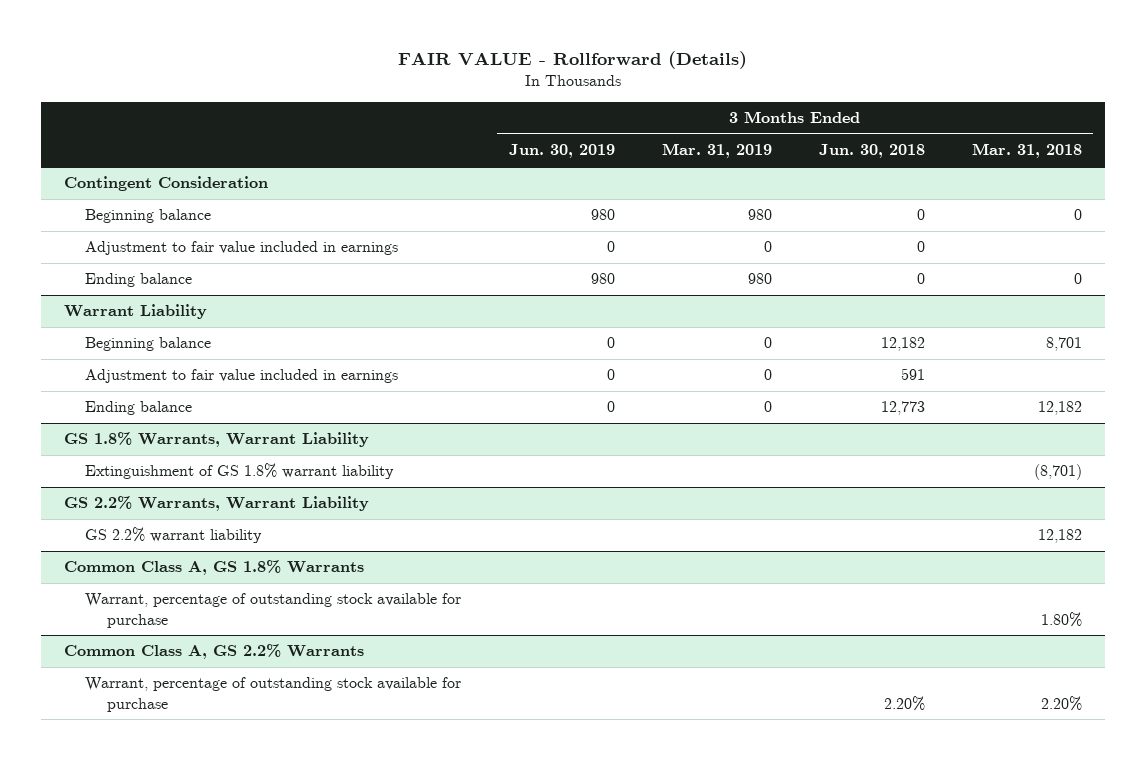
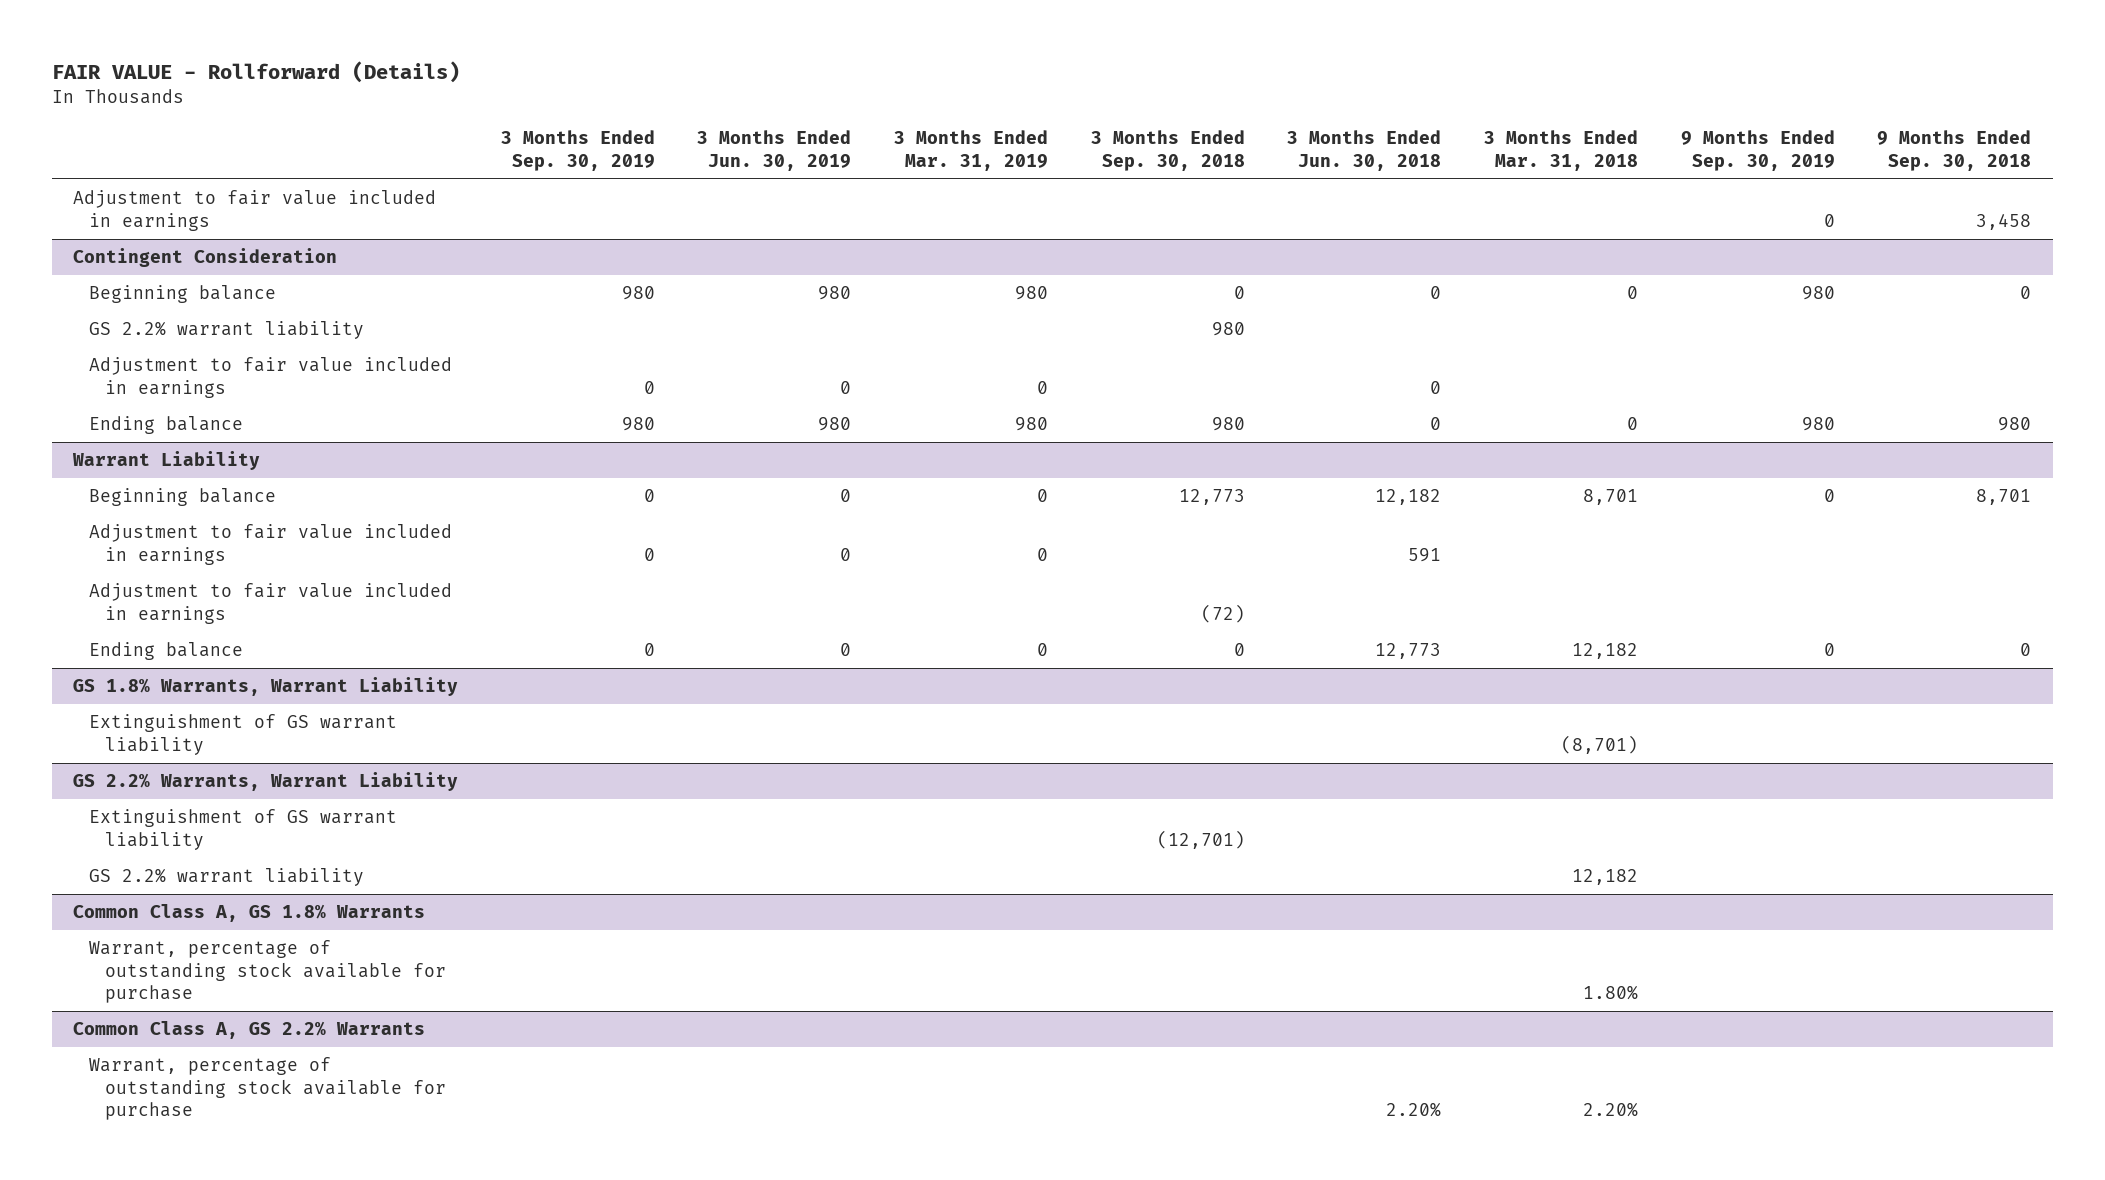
none -> [500,130,655,171] 3 Months Ended Sep. 30, 2019
none -> [1090,130,1245,171] 3 Months Ended Sep. 30, 2018
none -> [1680,130,1835,171] 9 Months Ended Sep. 30, 2019
none -> [1877,130,2032,171] 9 Months Ended Sep. 30, 2018
none -> [73,190,437,231] Adjustment to fair value included in earnings
none -> [89,321,365,340] GS 2.2% warrant liability
none -> [89,583,453,624] Adjustment to fair value included in earnings
[85,463,395,480] Extinguishment of GS 1.8% warrant liability -> [89,714,398,755] Extinguishment of GS warrant liability
none -> [89,809,398,850] Extinguishment of GS warrant liability

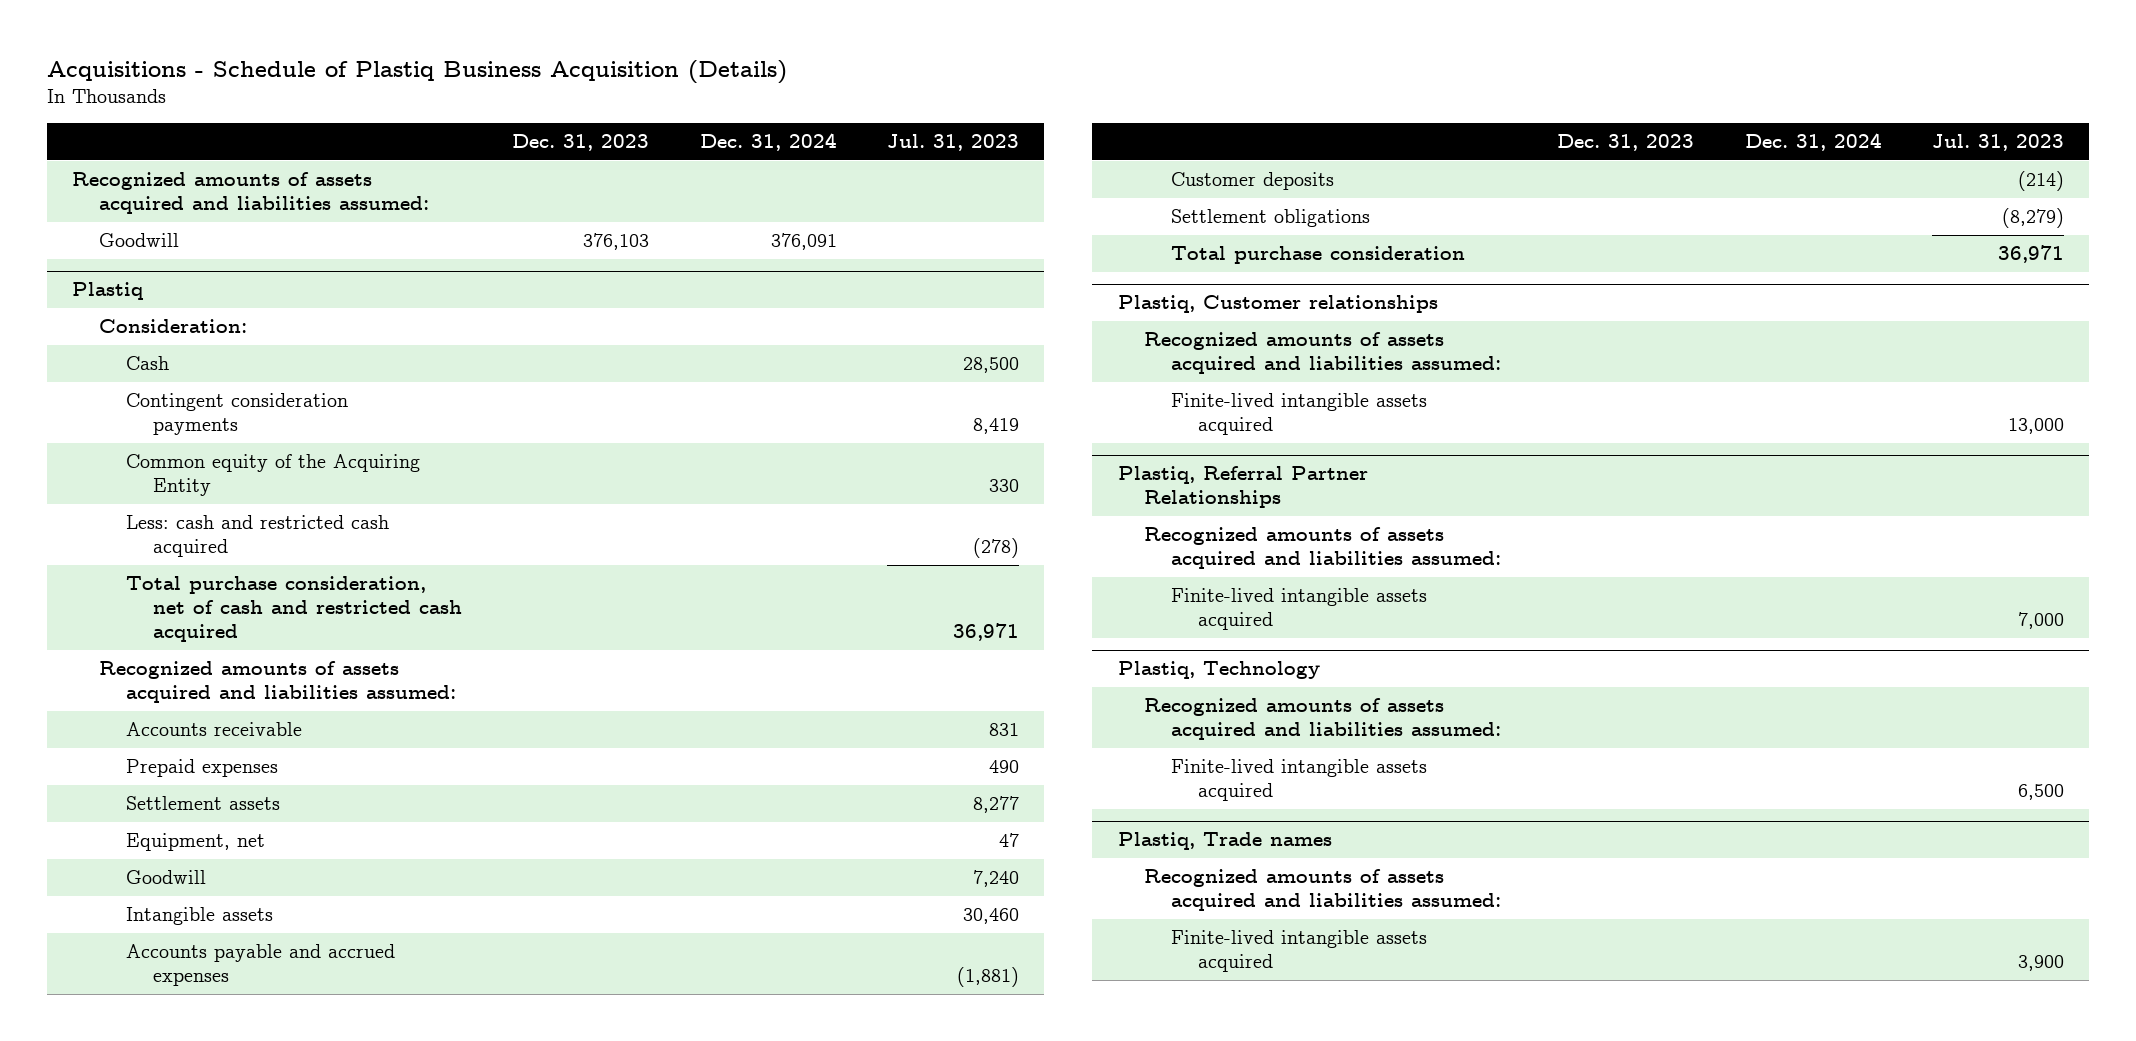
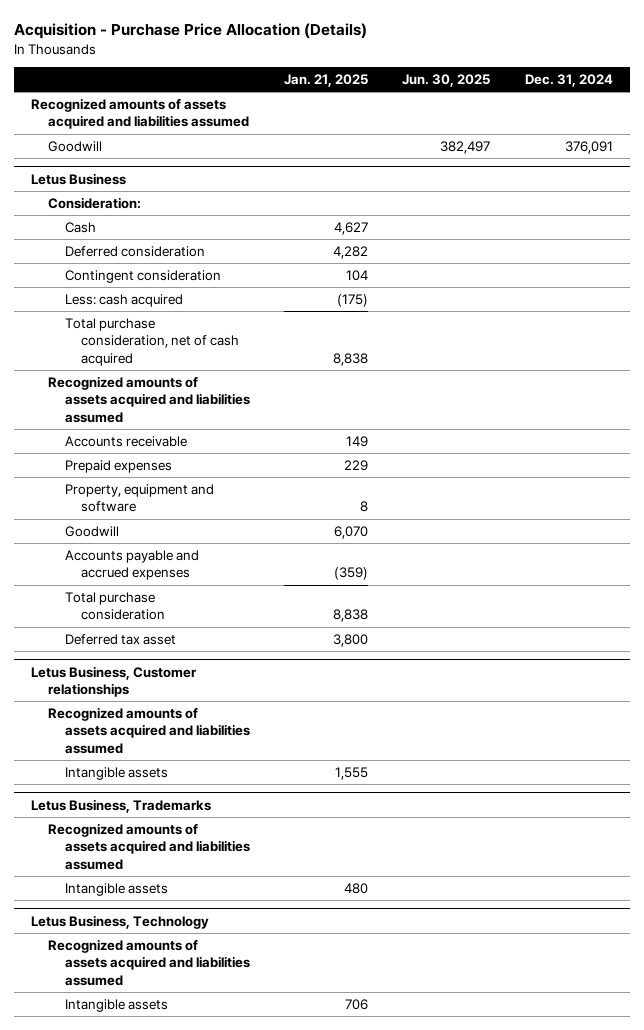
[47,60,788,85] Acquisitions - Schedule of Plastiq Business Acquisition (Details) -> [14,23,368,40] Acquisition - Purchase Price Allocation (Details)
[512,133,650,151] Dec. 31, 2023 -> none
[886,133,1019,151] Jul. 31, 2023 -> none
none -> [284,73,369,87] Jan. 21, 2025
none -> [402,73,491,87] Jun. 30, 2025
[72,172,430,215] Recognized amounts of assets acquired and liabilities assumed: -> [31,97,249,130] Recognized amounts of assets acquired and liabilities assumed
[72,282,145,301] Plastiq -> none
[99,319,248,334] Consideration: -> none
[126,356,170,371] Cash -> none
[126,393,349,436] Contingent consideration payments -> none
[126,454,421,497] Common equity of the Acquiring Entity -> none
[126,515,390,558] Less: cash and restricted cash acquired -> none
[126,576,462,643] Total purchase consideration, net of cash and restricted cash acquired -> none
[99,661,457,704] Recognized amounts of assets acquired and liabilities assumed: -> none
[126,722,303,737] Accounts receivable -> none
[126,759,279,778] Prepaid expenses -> none
[126,796,281,811] Settlement assets -> none
[126,833,266,852] Equipment, net -> none
[126,870,207,885] Goodwill -> none
[126,907,274,926] Intangible assets -> none
[126,944,396,987] Accounts payable and accrued expenses -> none
[1171,172,1335,191] Customer deposits -> none
[1171,209,1371,228] Settlement obligations -> none
[1171,246,1466,265] Total purchase consideration -> none
[1117,295,1438,314] Plastiq, Customer relationships -> none
[1144,332,1502,375] Recognized amounts of assets acquired and liabilities assumed: -> none
[1171,393,1428,436] Finite-lived intangible assets acquired -> none
[1117,466,1368,509] Plastiq, Referral Partner Relationships -> none
[1144,527,1502,570] Recognized amounts of assets acquired and liabilities assumed: -> none
[1171,588,1428,631] Finite-lived intangible assets acquired -> none
[1117,661,1320,680] Plastiq, Technology -> none
[1144,698,1502,741] Recognized amounts of assets acquired and liabilities assumed: -> none
[1171,759,1428,802] Finite-lived intangible assets acquired -> none
[1117,832,1332,851] Plastiq, Trade names -> none
[1144,869,1502,912] Recognized amounts of assets acquired and liabilities assumed: -> none
[1171,930,1428,973] Finite-lived intangible assets acquired -> none
none -> [31,172,127,185] Letus Business
none -> [47,196,141,209] Consideration:
none -> [64,221,96,233] Cash
none -> [64,245,205,257] Deferred consideration
none -> [64,269,221,283] Contingent consideration
none -> [64,293,183,307] Less: cash acquired
none -> [64,317,240,367] Total purchase consideration, net of cash acquired
none -> [47,375,250,424] Recognized amounts of assets acquired and liabilities assumed
none -> [64,435,187,447] Accounts receivable
none -> [64,459,172,473] Prepaid expenses
none -> [64,483,214,513] Property, equipment and software
none -> [64,525,119,537] Goodwill
none -> [64,549,199,581] Accounts payable and accrued expenses
none -> [64,591,166,621] Total purchase consideration
none -> [64,633,176,645] Deferred tax asset
none -> [31,665,198,698] Letus Business, Customer relationships
none -> [47,706,250,755] Recognized amounts of assets acquired and liabilities assumed
none -> [64,766,168,780] Intangible assets
none -> [31,798,212,813] Letus Business, Trademarks
none -> [47,822,250,871] Recognized amounts of assets acquired and liabilities assumed
none -> [64,882,168,896] Intangible assets
none -> [31,914,210,929] Letus Business, Technology
none -> [47,938,250,987] Recognized amounts of assets acquired and liabilities assumed
none -> [64,998,168,1012] Intangible assets

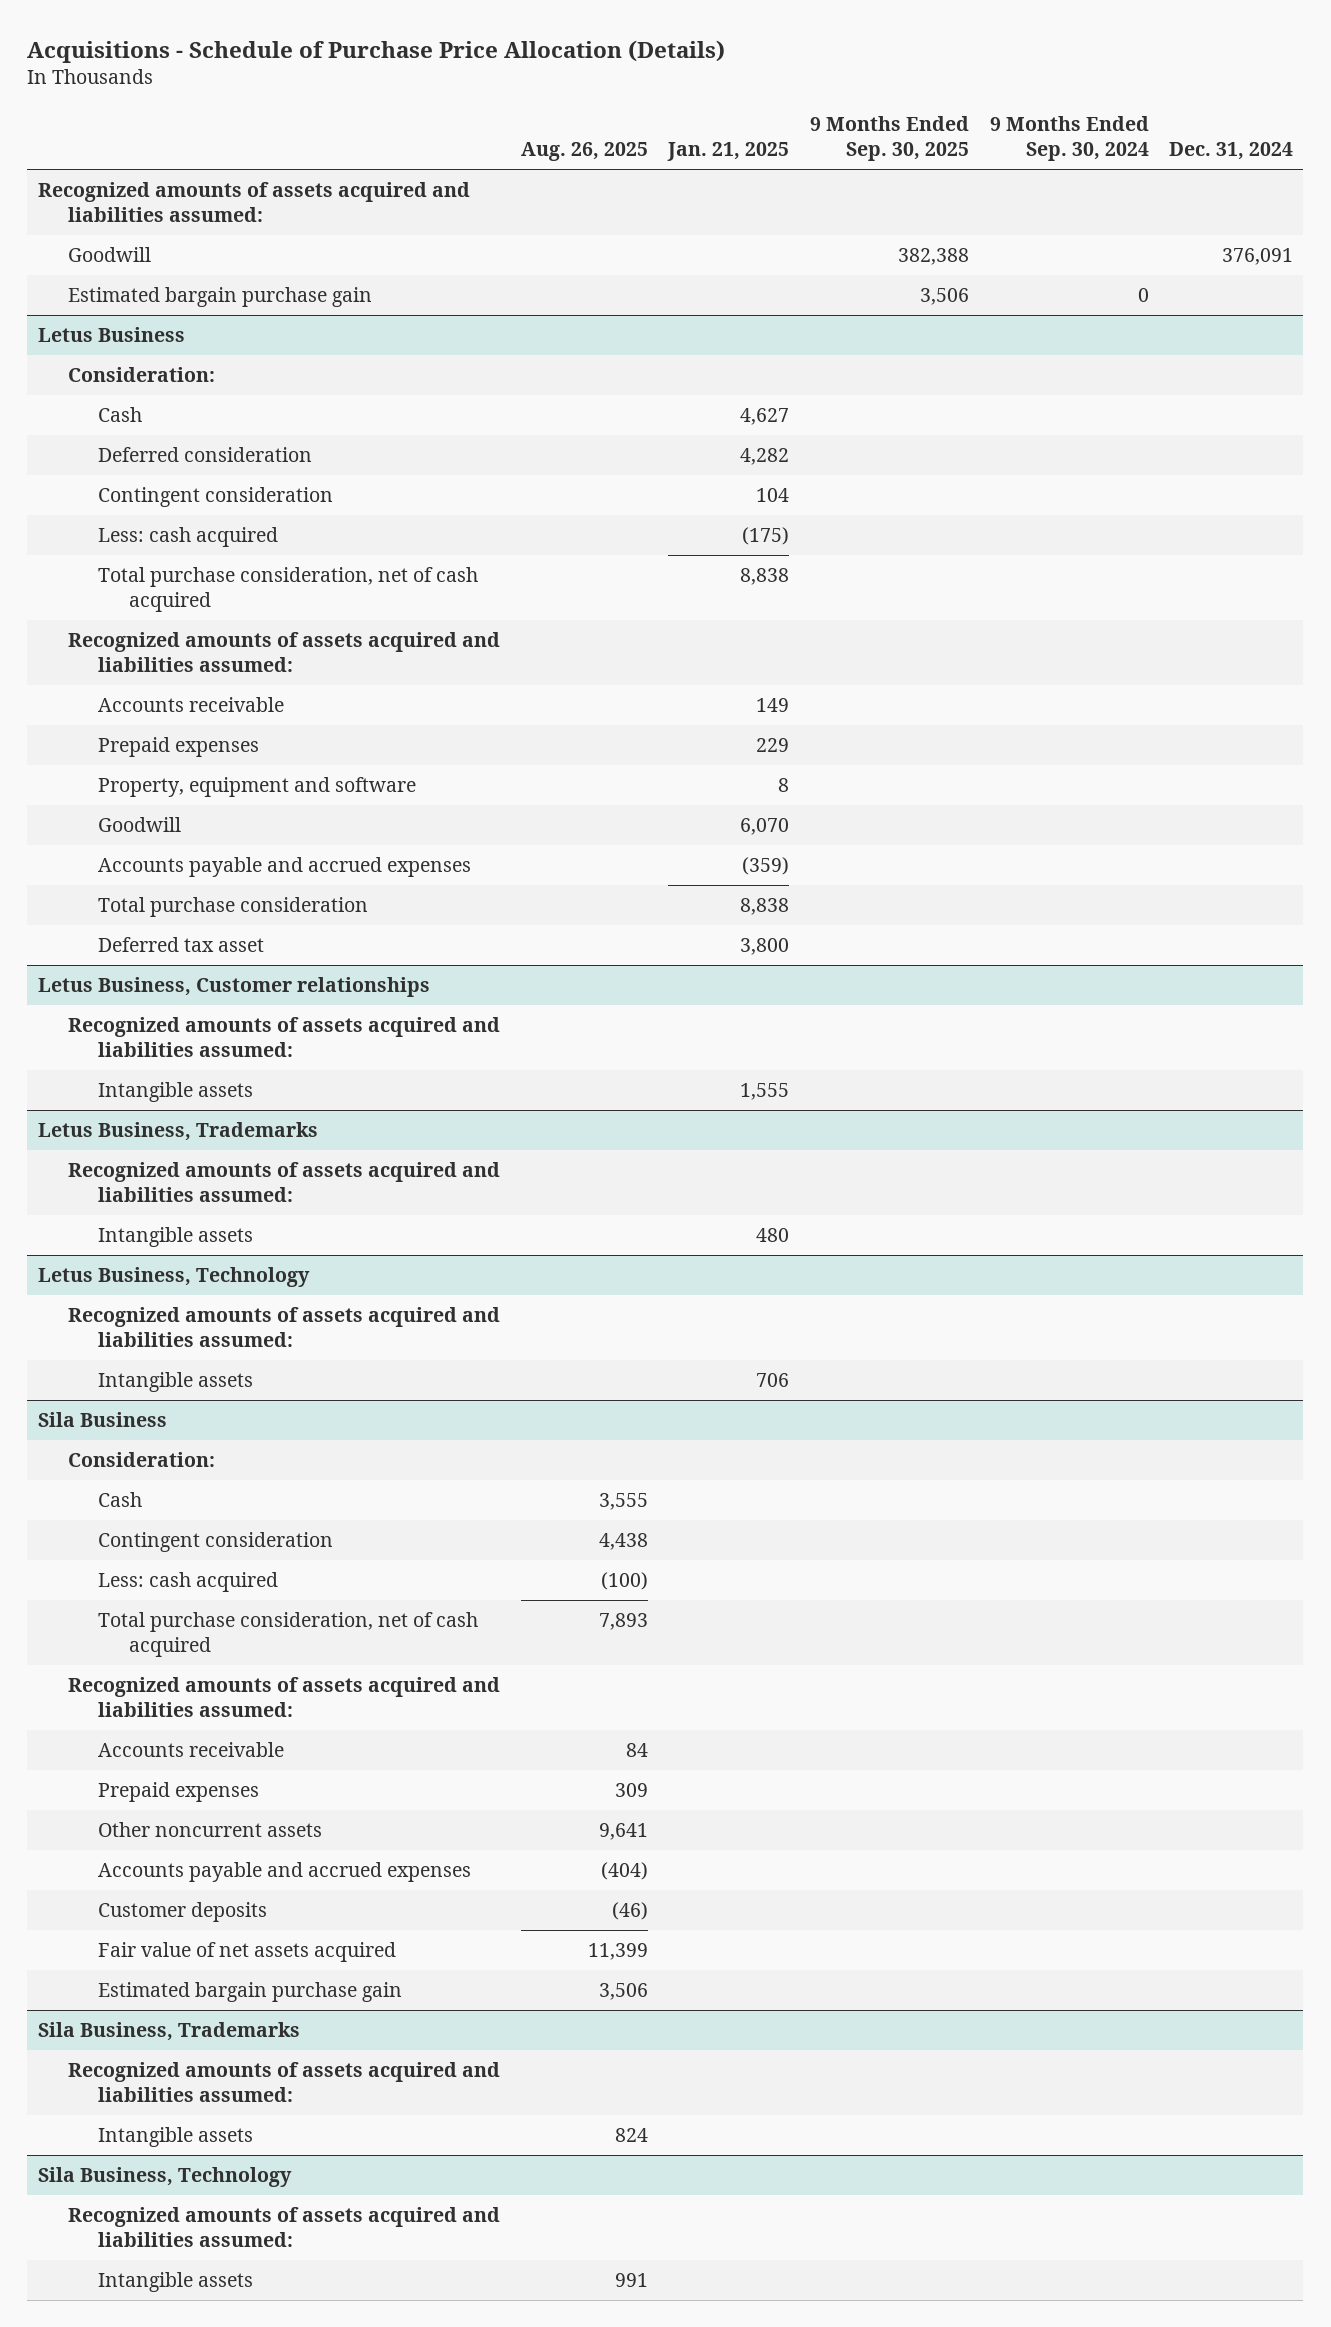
[14,23,368,40] Acquisition - Purchase Price Allocation (Details) -> [27,39,726,63] Acquisitions - Schedule of Purchase Price Allocation (Details)
[402,73,491,87] Jun. 30, 2025 -> none
none -> [520,141,648,161] Aug. 26, 2025
none -> [809,115,969,161] 9 Months Ended Sep. 30, 2025
none -> [989,115,1149,161] 9 Months Ended Sep. 30, 2024
[31,97,249,130] Recognized amounts of assets acquired and liabilities assumed -> [37,182,470,223] Recognized amounts of assets acquired and liabilities assumed:
none -> [67,287,372,308] Estimated bargain purchase gain
[47,375,250,424] Recognized amounts of assets acquired and liabilities assumed -> [67,632,500,673] Recognized amounts of assets acquired and liabilities assumed:
[47,706,250,755] Recognized amounts of assets acquired and liabilities assumed -> [67,1017,500,1058] Recognized amounts of assets acquired and liabilities assumed:
[47,822,250,871] Recognized amounts of assets acquired and liabilities assumed -> [67,1162,500,1203] Recognized amounts of assets acquired and liabilities assumed:
[47,938,250,987] Recognized amounts of assets acquired and liabilities assumed -> [67,1307,500,1348] Recognized amounts of assets acquired and liabilities assumed:
none -> [37,1412,167,1428] Sila Business
none -> [67,1452,215,1468] Consideration:
none -> [98,1492,143,1508] Cash
none -> [98,1532,334,1553] Contingent consideration
none -> [98,1572,279,1593] Less: cash acquired
none -> [98,1612,479,1658] Total purchase consideration, net of cash acquired
none -> [67,1677,500,1718] Recognized amounts of assets acquired and liabilities assumed:
none -> [98,1742,285,1758] Accounts receivable
none -> [98,1782,260,1803] Prepaid expenses
none -> [98,1822,323,1838] Other noncurrent assets
none -> [98,1862,472,1883] Accounts payable and accrued expenses
none -> [98,1902,268,1923] Customer deposits
none -> [98,1942,397,1963] Fair value of net assets acquired
none -> [98,1982,403,2003] Estimated bargain purchase gain
none -> [37,2022,300,2042] Sila Business, Trademarks
none -> [67,2062,500,2103] Recognized amounts of assets acquired and liabilities assumed:
none -> [98,2127,254,2148] Intangible assets
none -> [37,2167,292,2188] Sila Business, Technology
none -> [67,2207,500,2248] Recognized amounts of assets acquired and liabilities assumed:
none -> [98,2272,254,2293] Intangible assets

